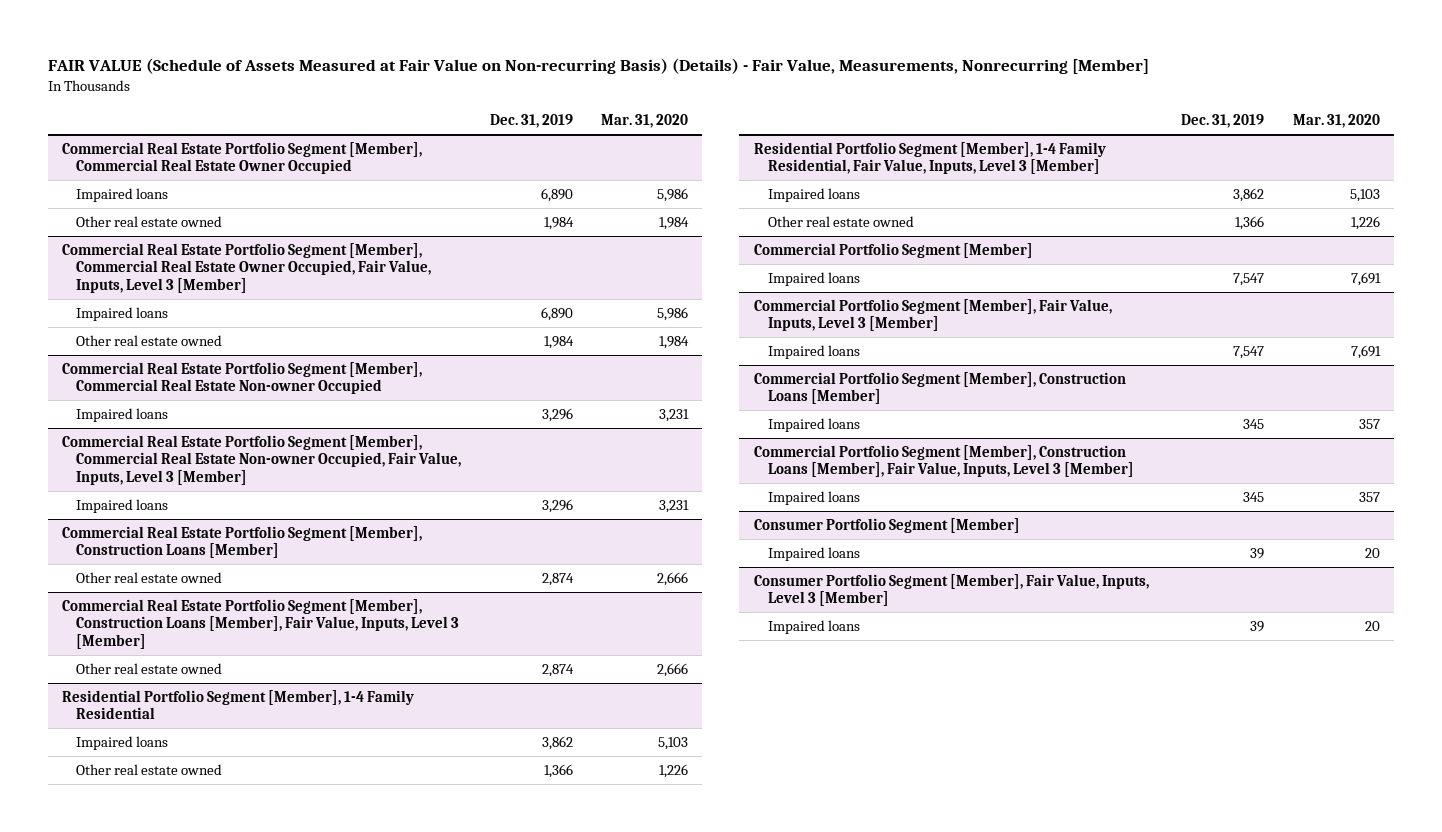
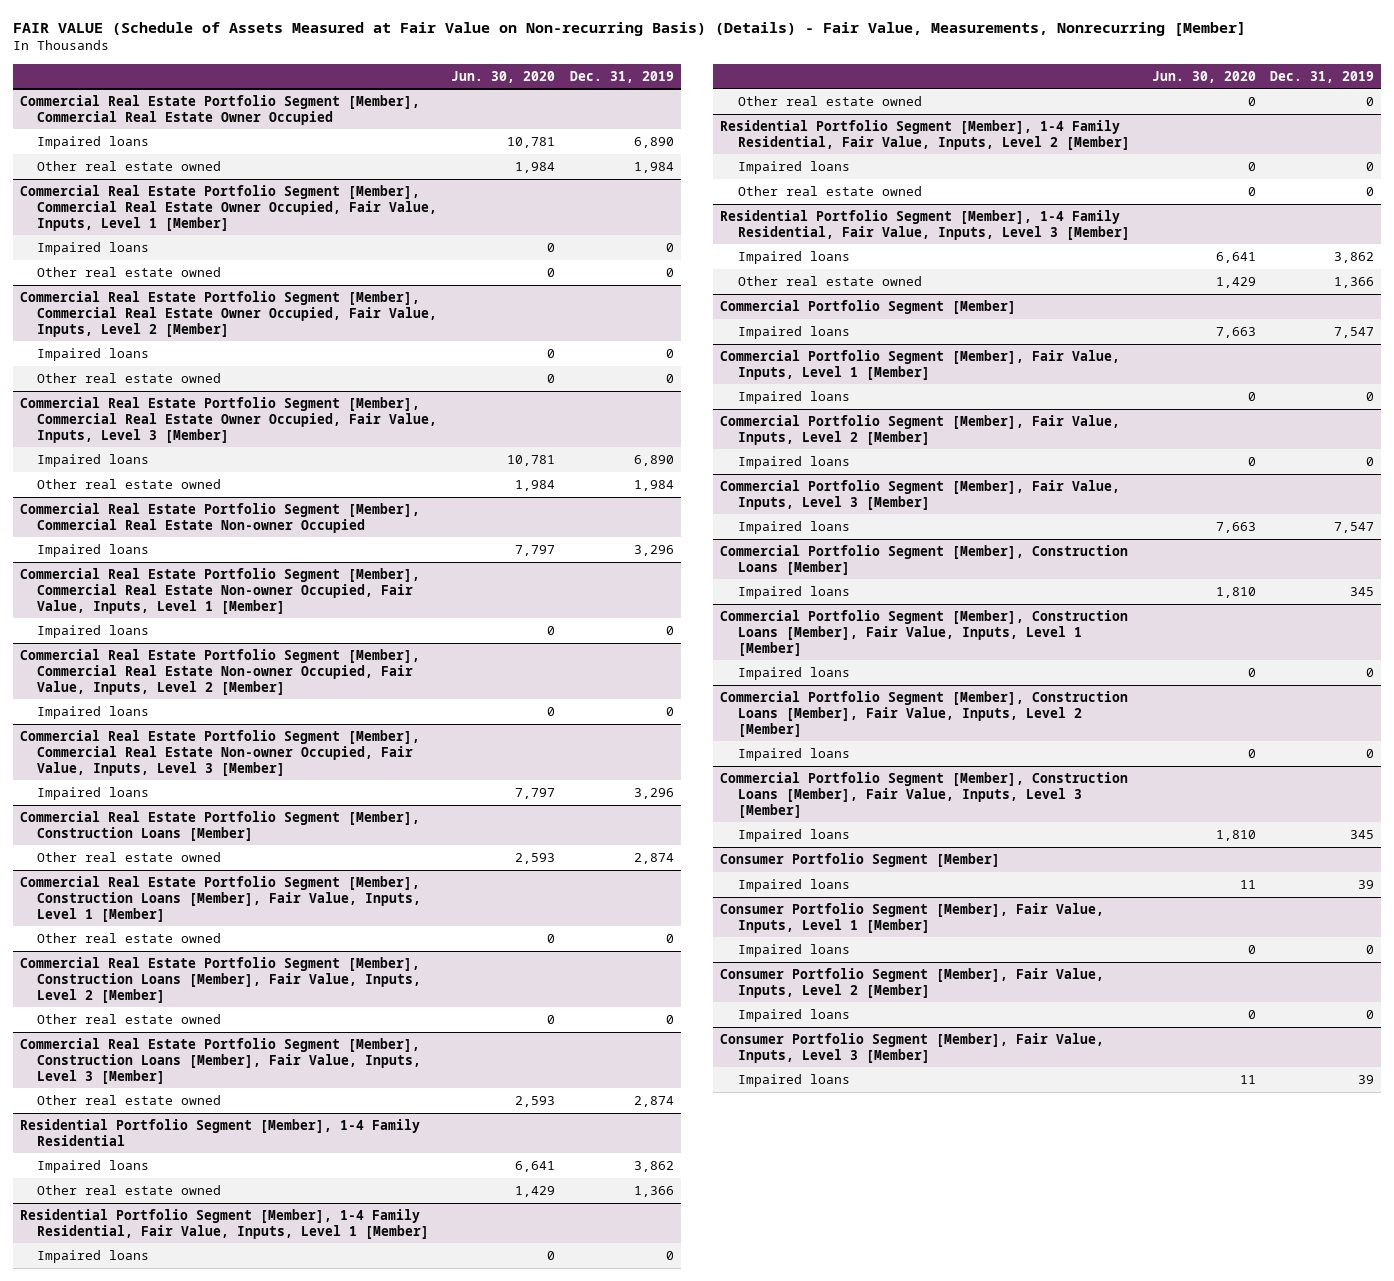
[600,114,688,129] Mar. 31, 2020 -> none
none -> [451,70,556,83] Jun. 30, 2020
none -> [19,185,438,231] Commercial Real Estate Portfolio Segment [Member], Commercial Real Estate Owner Occupied, Fair Value, Inputs, Level 1 [Member]
none -> [37,242,150,256] Impaired loans
none -> [37,267,222,278] Other real estate owned
none -> [19,291,438,337] Commercial Real Estate Portfolio Segment [Member], Commercial Real Estate Owner Occupied, Fair Value, Inputs, Level 2 [Member]
none -> [37,348,150,362] Impaired loans
none -> [37,373,222,384] Other real estate owned
none -> [19,568,420,614] Commercial Real Estate Portfolio Segment [Member], Commercial Real Estate Non-owner Occupied, Fair Value, Inputs, Level 1 [Member]
none -> [37,625,150,639] Impaired loans
none -> [19,649,420,695] Commercial Real Estate Portfolio Segment [Member], Commercial Real Estate Non-owner Occupied, Fair Value, Inputs, Level 2 [Member]
none -> [37,706,150,720] Impaired loans
none -> [19,876,422,922] Commercial Real Estate Portfolio Segment [Member], Construction Loans [Member], Fair Value, Inputs, Level 1 [Member]
none -> [37,933,222,944] Other real estate owned
none -> [19,957,422,1003] Commercial Real Estate Portfolio Segment [Member], Construction Loans [Member], Fair Value, Inputs, Level 2 [Member]
none -> [37,1014,222,1025] Other real estate owned
none -> [19,1209,430,1239] Residential Portfolio Segment [Member], 1-4 Family Residential, Fair Value, Inputs, Level 1 [Member]
none -> [37,1250,150,1264] Impaired loans
none -> [737,96,922,107] Other real estate owned
none -> [720,120,1130,150] Residential Portfolio Segment [Member], 1-4 Family Residential, Fair Value, Inputs, Level 2 [Member]
none -> [737,161,850,175] Impaired loans
none -> [737,186,922,197] Other real estate owned
none -> [720,350,1121,380] Commercial Portfolio Segment [Member], Fair Value, Inputs, Level 1 [Member]
none -> [737,391,850,405] Impaired loans
none -> [720,415,1121,445] Commercial Portfolio Segment [Member], Fair Value, Inputs, Level 2 [Member]
none -> [737,456,850,470] Impaired loans
none -> [720,610,1129,656] Commercial Portfolio Segment [Member], Construction Loans [Member], Fair Value, Inputs, Level 1 [Member]
none -> [737,667,850,681] Impaired loans
none -> [720,691,1129,737] Commercial Portfolio Segment [Member], Construction Loans [Member], Fair Value, Inputs, Level 2 [Member]
none -> [737,748,850,762] Impaired loans
none -> [720,903,1105,933] Consumer Portfolio Segment [Member], Fair Value, Inputs, Level 1 [Member]
none -> [737,944,850,958] Impaired loans
none -> [720,968,1105,998] Consumer Portfolio Segment [Member], Fair Value, Inputs, Level 2 [Member]
none -> [737,1009,850,1023] Impaired loans

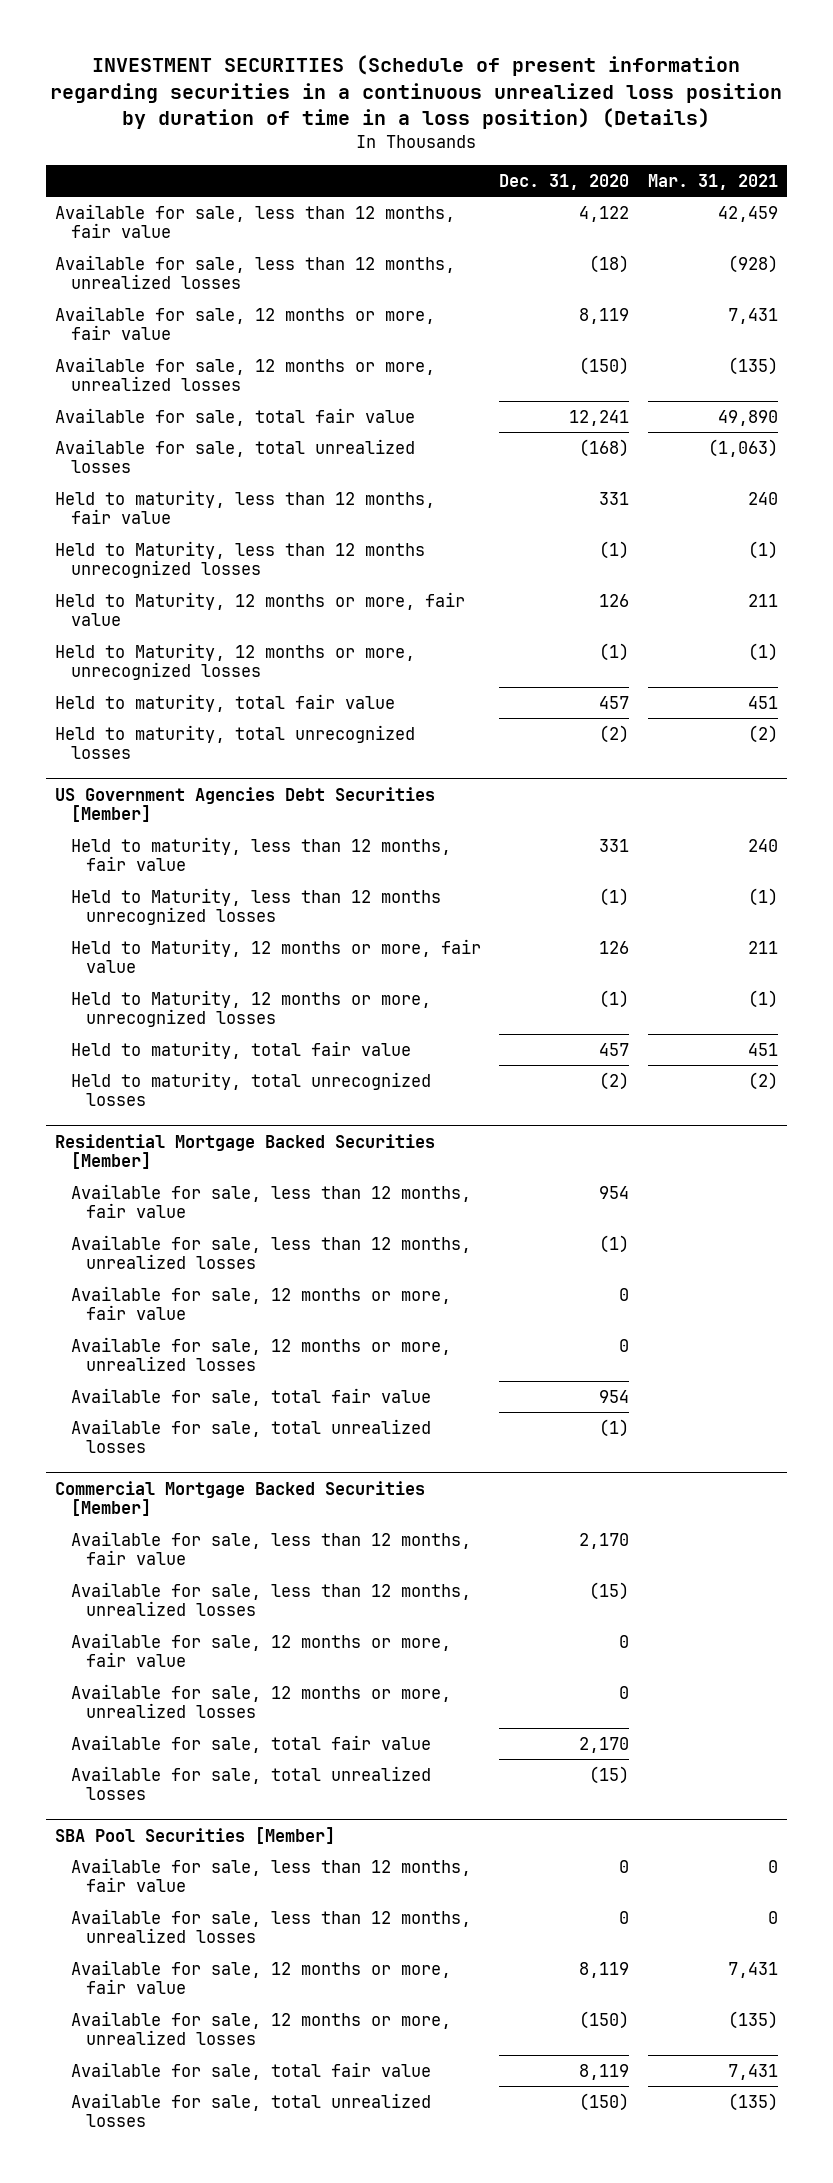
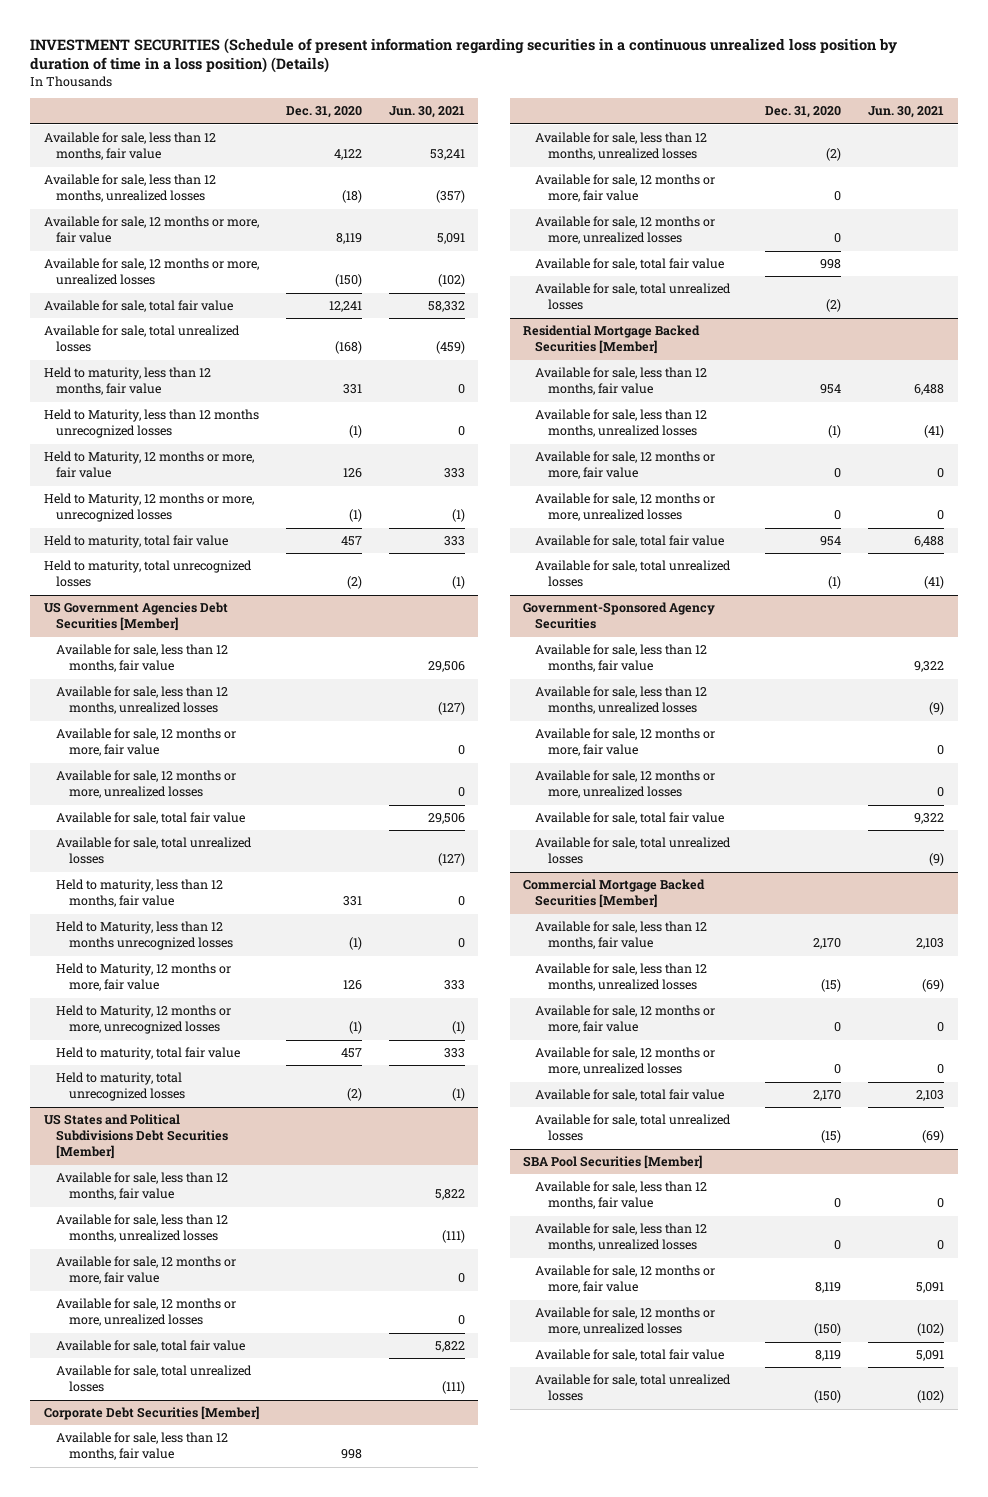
[647,173,778,190] Mar. 31, 2021 -> none
none -> [388,106,465,119] Jun. 30, 2021
none -> [56,644,229,673] Available for sale, less than 12 months, fair value
none -> [56,686,229,715] Available for sale, less than 12 months, unrealized losses
none -> [56,728,237,757] Available for sale, 12 months or more, fair value
none -> [56,770,237,799] Available for sale, 12 months or more, unrealized losses
none -> [56,812,246,825] Available for sale, total fair value
none -> [56,837,253,865] Available for sale, total unrealized losses
none -> [43,1114,229,1160] US States and Political Subdivisions Debt Securities [Member]
none -> [56,1172,229,1201] Available for sale, less than 12 months, fair value
none -> [56,1214,229,1243] Available for sale, less than 12 months, unrealized losses
none -> [56,1256,237,1285] Available for sale, 12 months or more, fair value
none -> [56,1298,237,1327] Available for sale, 12 months or more, unrealized losses
none -> [56,1340,246,1353] Available for sale, total fair value
none -> [56,1365,253,1393] Available for sale, total unrealized losses
none -> [43,1406,259,1421] Corporate Debt Securities [Member]
none -> [56,1432,229,1461] Available for sale, less than 12 months, fair value
none -> [535,132,708,161] Available for sale, less than 12 months, unrealized losses
none -> [535,174,716,203] Available for sale, 12 months or more, fair value
none -> [535,216,716,245] Available for sale, 12 months or more, unrealized losses
none -> [535,258,725,271] Available for sale, total fair value
none -> [535,283,732,311] Available for sale, total unrealized losses
none -> [523,602,716,630] Government-Sponsored Agency Securities
none -> [535,644,708,673] Available for sale, less than 12 months, fair value
none -> [535,686,708,715] Available for sale, less than 12 months, unrealized losses
none -> [535,728,716,757] Available for sale, 12 months or more, fair value
none -> [535,770,716,799] Available for sale, 12 months or more, unrealized losses
none -> [535,812,725,825] Available for sale, total fair value
none -> [535,837,732,865] Available for sale, total unrealized losses

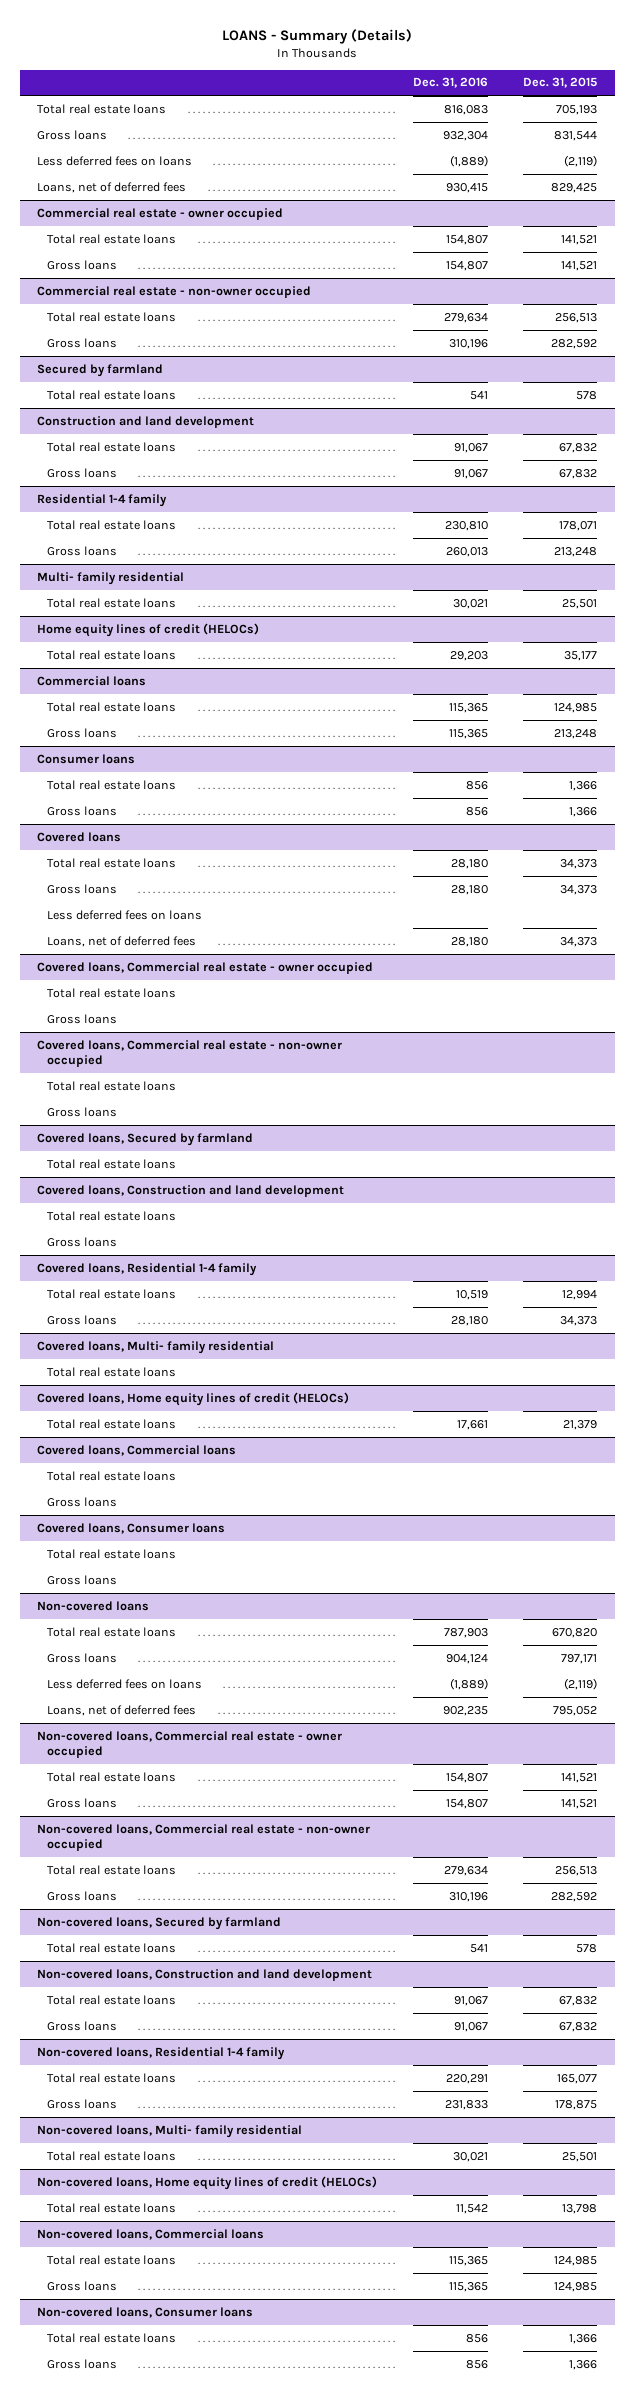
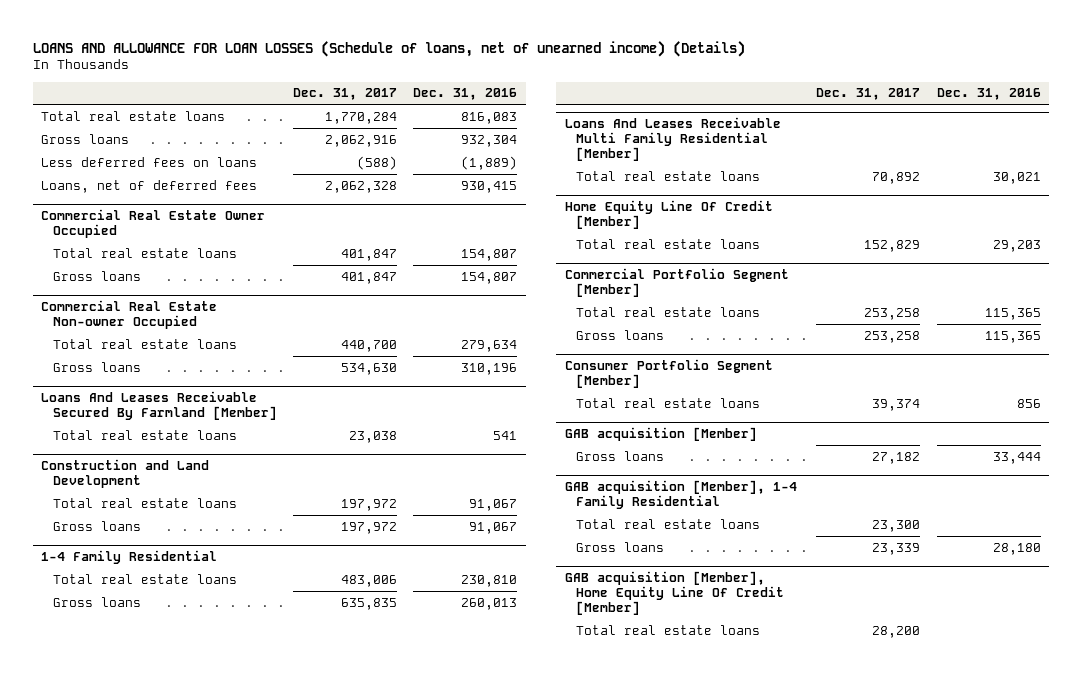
[222,28,413,44] LOANS - Summary (Details) -> [33,40,746,57] LOANS AND ALLOWANCE FOR LOAN LOSSES (Schedule of loans, net of unearned income) (Details)
[522,77,597,89] Dec. 31, 2015 -> none
none -> [293,88,398,101] Dec. 31, 2017
[37,207,284,220] Commercial real estate - owner occupied -> [41,209,266,239] Commercial Real Estate Owner Occupied
[37,285,312,298] Commercial real estate - non-owner occupied -> [41,300,218,330] Commercial Real Estate Non-owner Occupied
[37,363,164,377] Secured by farmland -> [41,391,278,421] Loans And Leases Receivable Secured By Farmland [Member]
[37,415,255,428] Construction and land development -> [41,459,210,489] Construction and Land Development
[37,493,168,507] Residential 1-4 family -> [41,550,218,565] 1-4 Family Residential
[37,571,185,585] Multi- family residential -> [564,117,781,162] Loans And Leases Receivable Multi Family Residential [Member]
[37,622,260,637] Home equity lines of credit (HELOCs) -> [564,200,773,230] Home Equity Line Of Credit [Member]
[37,675,147,686] Commercial loans -> [564,268,789,298] Commercial Portfolio Segment [Member]
[37,753,136,764] Consumer loans -> [564,359,773,389] Consumer Portfolio Segment [Member]
[37,831,122,842] Covered loans -> none
[47,857,177,868] Total real estate loans -> none
[47,883,118,894] Gross loans -> none
[47,909,203,920] Less deferred fees on loans -> none
[47,935,197,947] Loans, net of deferred fees -> none
[37,961,374,974] Covered loans, Commercial real estate - owner occupied -> none
[47,987,177,998] Total real estate loans -> none
[47,1013,118,1024] Gross loans -> none
[37,1039,343,1068] Covered loans, Commercial real estate - non-owner occupied -> none
[47,1080,177,1091] Total real estate loans -> none
[47,1106,118,1117] Gross loans -> none
[37,1132,254,1146] Covered loans, Secured by farmland -> none
[47,1158,177,1169] Total real estate loans -> none
[37,1184,345,1197] Covered loans, Construction and land development -> none
none -> [564,427,757,442] GAB acquisition [Member]
[465,806,488,816] 856 -> [992,451,1041,464] 33,444
none -> [564,480,797,510] GAB acquisition [Member], 1-4 Family Residential
[47,1236,118,1247] Gross loans -> none
[37,1262,258,1276] Covered loans, Residential 1-4 family -> none
[47,1288,177,1299] Total real estate loans -> none
[37,1340,275,1354] Covered loans, Multi- family residential -> none
[47,1366,177,1377] Total real estate loans -> none
[37,1391,350,1406] Covered loans, Home equity lines of credit (HELOCs) -> none
[47,1418,177,1429] Total real estate loans -> none
[37,1444,237,1456] Covered loans, Commercial loans -> none
[47,1470,177,1481] Total real estate loans -> none
[47,1496,118,1507] Gross loans -> none
[37,1522,226,1534] Covered loans, Consumer loans -> none
none -> [564,571,785,616] GAB acquisition [Member], Home Equity Line Of Credit [Member]
[47,1574,118,1585] Gross loans -> none
[37,1600,150,1611] Non-covered loans -> none
[47,1626,177,1637] Total real estate loans -> none
[47,1652,118,1663] Gross loans -> none
[47,1678,203,1689] Less deferred fees on loans -> none
[47,1704,197,1716] Loans, net of deferred fees -> none
[37,1730,343,1759] Non-covered loans, Commercial real estate - owner occupied -> none
[47,1771,177,1782] Total real estate loans -> none
[47,1797,118,1808] Gross loans -> none
[37,1823,371,1852] Non-covered loans, Commercial real estate - non-owner occupied -> none
[47,1864,177,1875] Total real estate loans -> none
[47,1890,118,1901] Gross loans -> none
[37,1916,282,1930] Non-covered loans, Secured by farmland -> none
[47,1942,177,1953] Total real estate loans -> none
[37,1968,373,1981] Non-covered loans, Construction and land development -> none
[47,1994,177,2005] Total real estate loans -> none
[47,2020,118,2031] Gross loans -> none
[37,2046,286,2060] Non-covered loans, Residential 1-4 family -> none
[47,2072,177,2083] Total real estate loans -> none
[47,2098,118,2109] Gross loans -> none
[37,2124,303,2138] Non-covered loans, Multi- family residential -> none
[47,2150,177,2161] Total real estate loans -> none
[37,2175,378,2190] Non-covered loans, Home equity lines of credit (HELOCs) -> none
[47,2202,177,2213] Total real estate loans -> none
[37,2228,265,2240] Non-covered loans, Commercial loans -> none
[47,2254,177,2265] Total real estate loans -> none
[47,2280,118,2291] Gross loans -> none
[37,2306,254,2318] Non-covered loans, Consumer loans -> none
[47,2332,177,2343] Total real estate loans -> none
[47,2358,118,2369] Gross loans -> none

